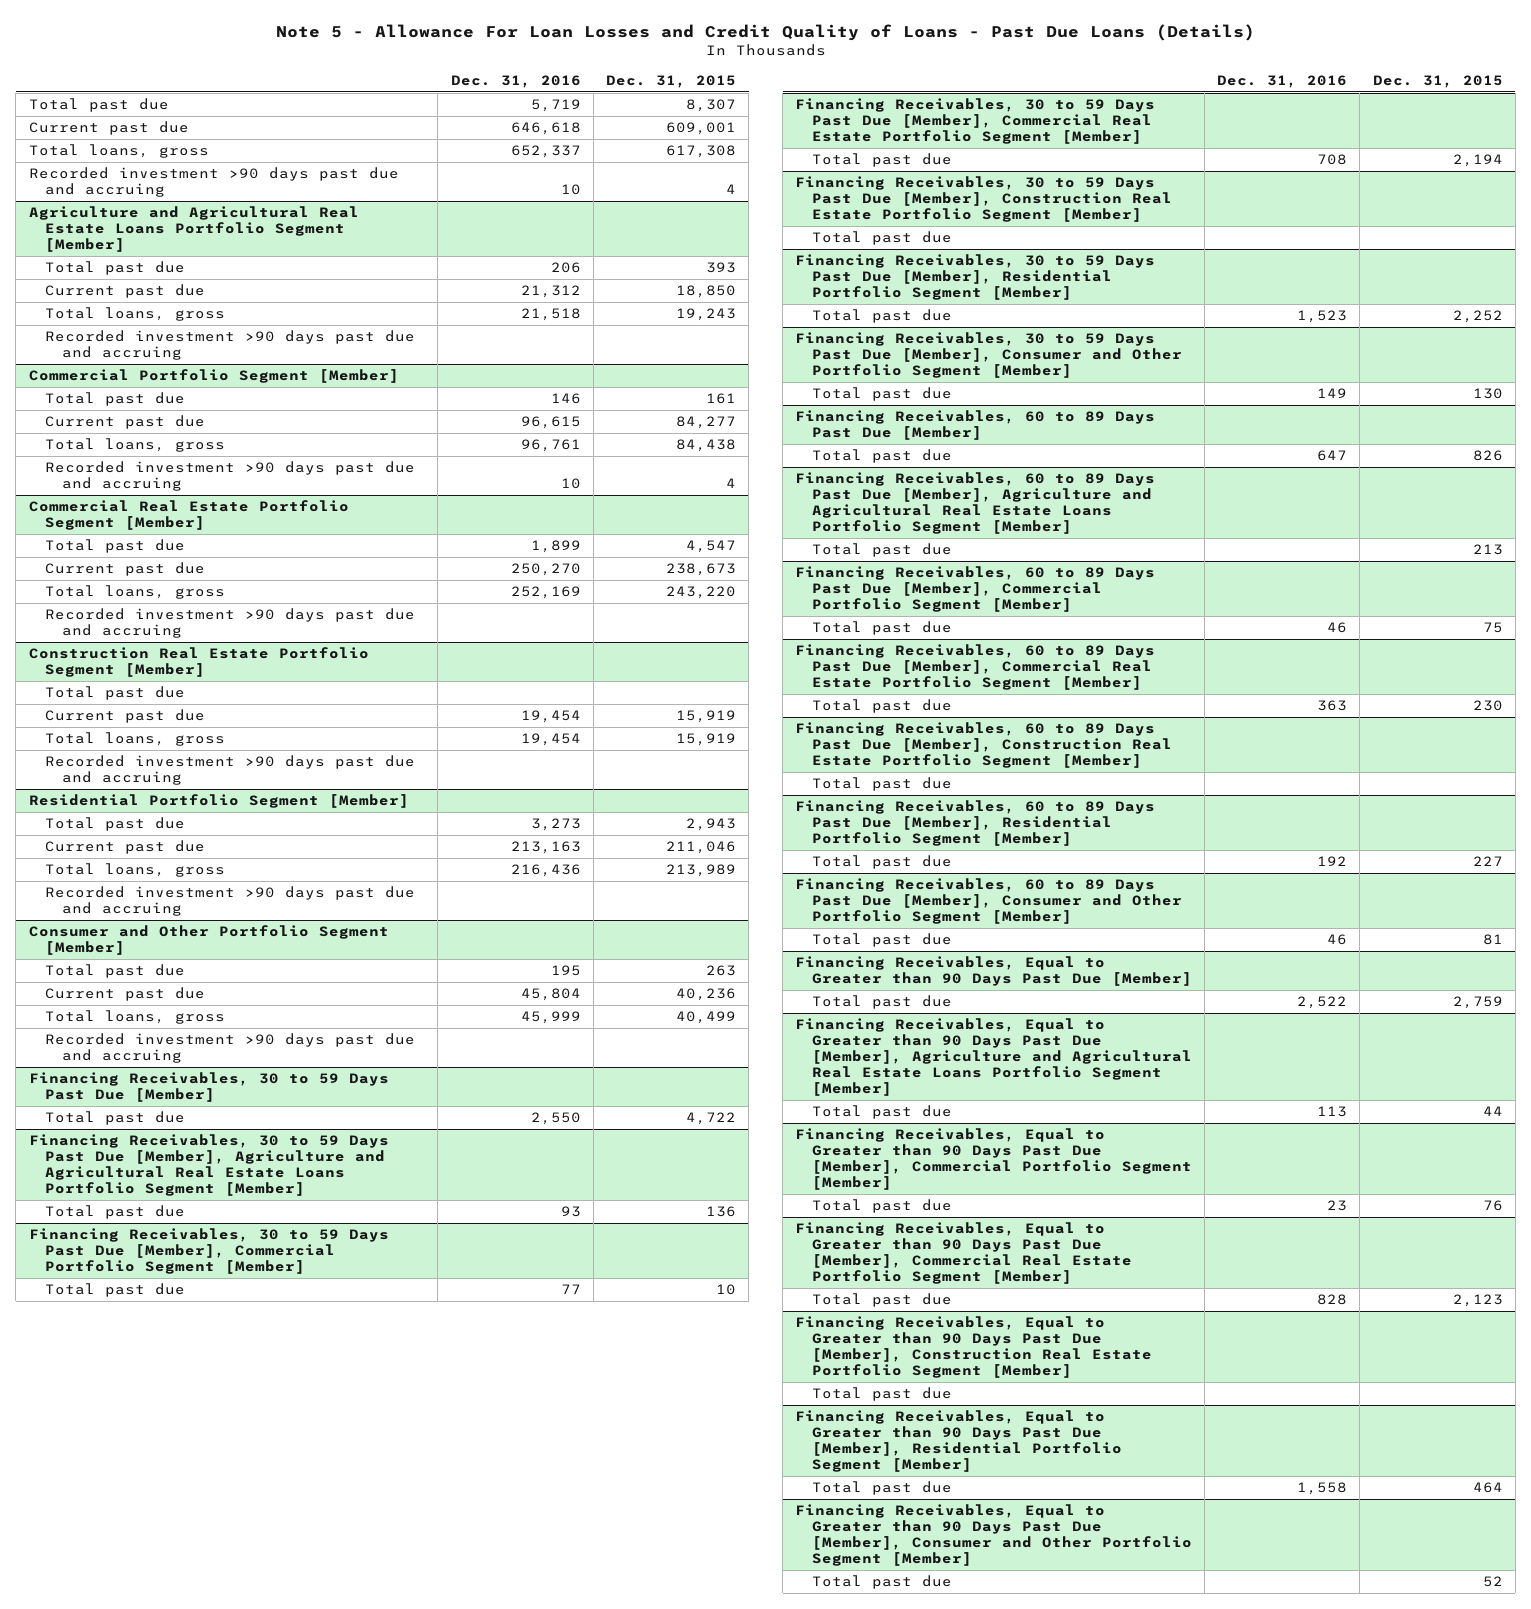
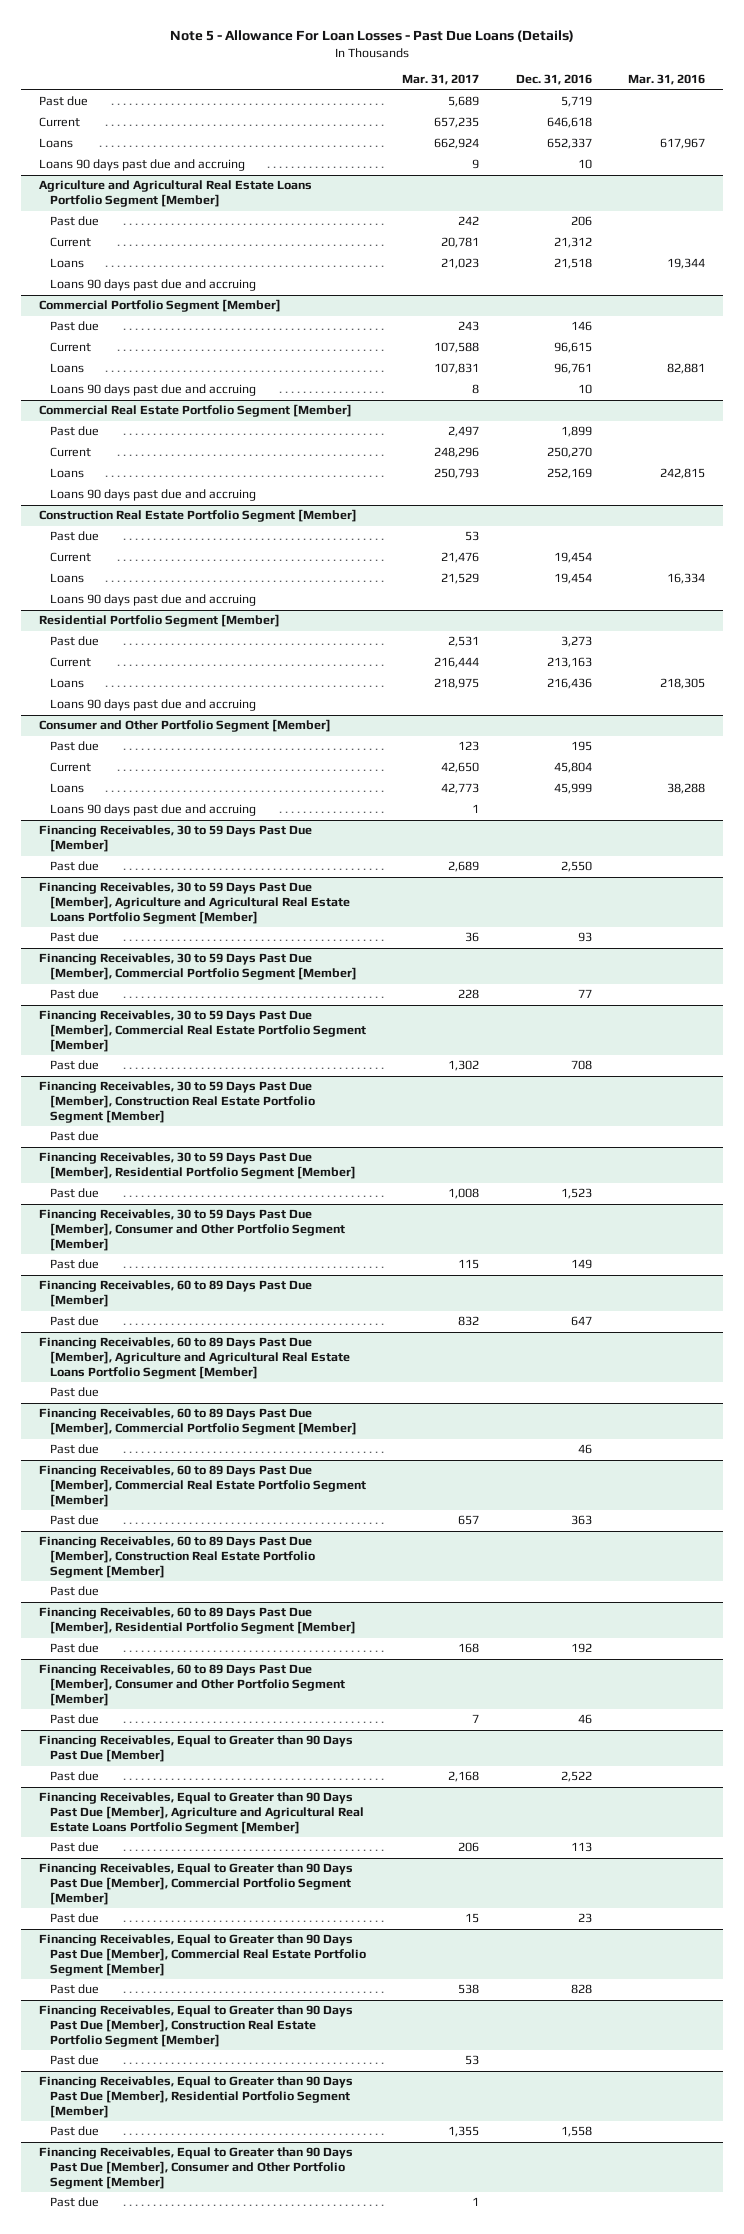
[275,23,1255,41] Note 5 - Allowance For Loan Losses and Credit Quality of Loans - Past Due Loans (Details) -> [169,29,574,42] Note 5 - Allowance For Loan Losses - Past Due Loans (Details)
[605,74,736,88] Dec. 31, 2015 -> none
none -> [402,74,480,86] Mar. 31, 2017
none -> [627,74,705,86] Mar. 31, 2016
[28,98,169,113] Total past due -> [38,96,88,107] Past due
[28,121,189,136] Current past due -> [38,117,80,128] Current
[28,144,209,159] Total loans, gross -> [38,138,73,149] Loans
[28,167,399,198] Recorded investment >90 days past due and accruing -> [38,159,245,172] Loans 90 days past due and accruing
[45,261,186,276] Total past due -> [50,216,100,227] Past due
[45,284,206,299] Current past due -> [50,237,92,248] Current
[45,307,226,322] Total loans, gross -> [50,258,85,269] Loans
[45,330,416,361] Recorded investment >90 days past due and accruing -> [50,279,257,292] Loans 90 days past due and accruing
[45,392,186,407] Total past due -> [50,321,100,332] Past due
[45,415,206,430] Current past due -> [50,342,92,353] Current
[45,438,226,453] Total loans, gross -> [50,363,85,374] Loans
[45,461,416,492] Recorded investment >90 days past due and accruing -> [50,384,257,397] Loans 90 days past due and accruing
[45,539,186,554] Total past due -> [50,426,100,437] Past due
[45,562,206,577] Current past due -> [50,447,92,458] Current
[45,585,226,600] Total loans, gross -> [50,468,85,479] Loans
[45,608,416,639] Recorded investment >90 days past due and accruing -> [50,489,257,502] Loans 90 days past due and accruing
[45,686,186,701] Total past due -> [50,531,100,542] Past due
[45,709,206,724] Current past due -> [50,552,92,563] Current
[45,732,226,747] Total loans, gross -> [50,573,85,584] Loans
[45,755,416,786] Recorded investment >90 days past due and accruing -> [50,594,257,607] Loans 90 days past due and accruing
[45,817,186,832] Total past due -> [50,636,100,647] Past due
[45,840,206,855] Current past due -> [50,657,92,668] Current
[45,863,226,878] Total loans, gross -> [50,678,85,689] Loans
[45,886,416,917] Recorded investment >90 days past due and accruing -> [50,699,257,712] Loans 90 days past due and accruing
[45,964,186,979] Total past due -> [50,741,100,752] Past due
[45,987,206,1002] Current past due -> [50,762,92,773] Current
[45,1010,226,1025] Total loans, gross -> [50,783,85,794] Loans
[45,1033,416,1064] Recorded investment >90 days past due and accruing -> [50,804,257,817] Loans 90 days past due and accruing
[45,1111,186,1126] Total past due -> [50,861,100,872] Past due
[45,1205,186,1220] Total past due -> [50,932,100,943] Past due
[45,1283,186,1298] Total past due -> [50,989,100,1000] Past due
[811,153,952,168] Total past due -> [50,1060,100,1071] Past due
[811,231,952,246] Total past due -> [50,1131,100,1142] Past due
[811,309,952,324] Total past due -> [50,1188,100,1199] Past due
[811,387,952,402] Total past due -> [50,1259,100,1270] Past due
[811,449,952,464] Total past due -> [50,1316,100,1327] Past due
[811,543,952,558] Total past due -> [50,1387,100,1398] Past due
[811,621,952,636] Total past due -> [50,1444,100,1455] Past due
[811,699,952,714] Total past due -> [50,1515,100,1526] Past due
[811,777,952,792] Total past due -> [50,1586,100,1597] Past due
[811,855,952,870] Total past due -> [50,1643,100,1654] Past due
[811,933,952,948] Total past due -> [50,1714,100,1725] Past due
[811,995,952,1010] Total past due -> [50,1771,100,1782] Past due
[811,1105,952,1120] Total past due -> [50,1842,100,1853] Past due
[811,1199,952,1214] Total past due -> [50,1913,100,1924] Past due
[811,1293,952,1308] Total past due -> [50,1984,100,1995] Past due
[811,1387,952,1402] Total past due -> [50,2055,100,2066] Past due
[811,1481,952,1496] Total past due -> [50,2126,100,2137] Past due
[811,1575,952,1590] Total past due -> [50,2197,100,2208] Past due

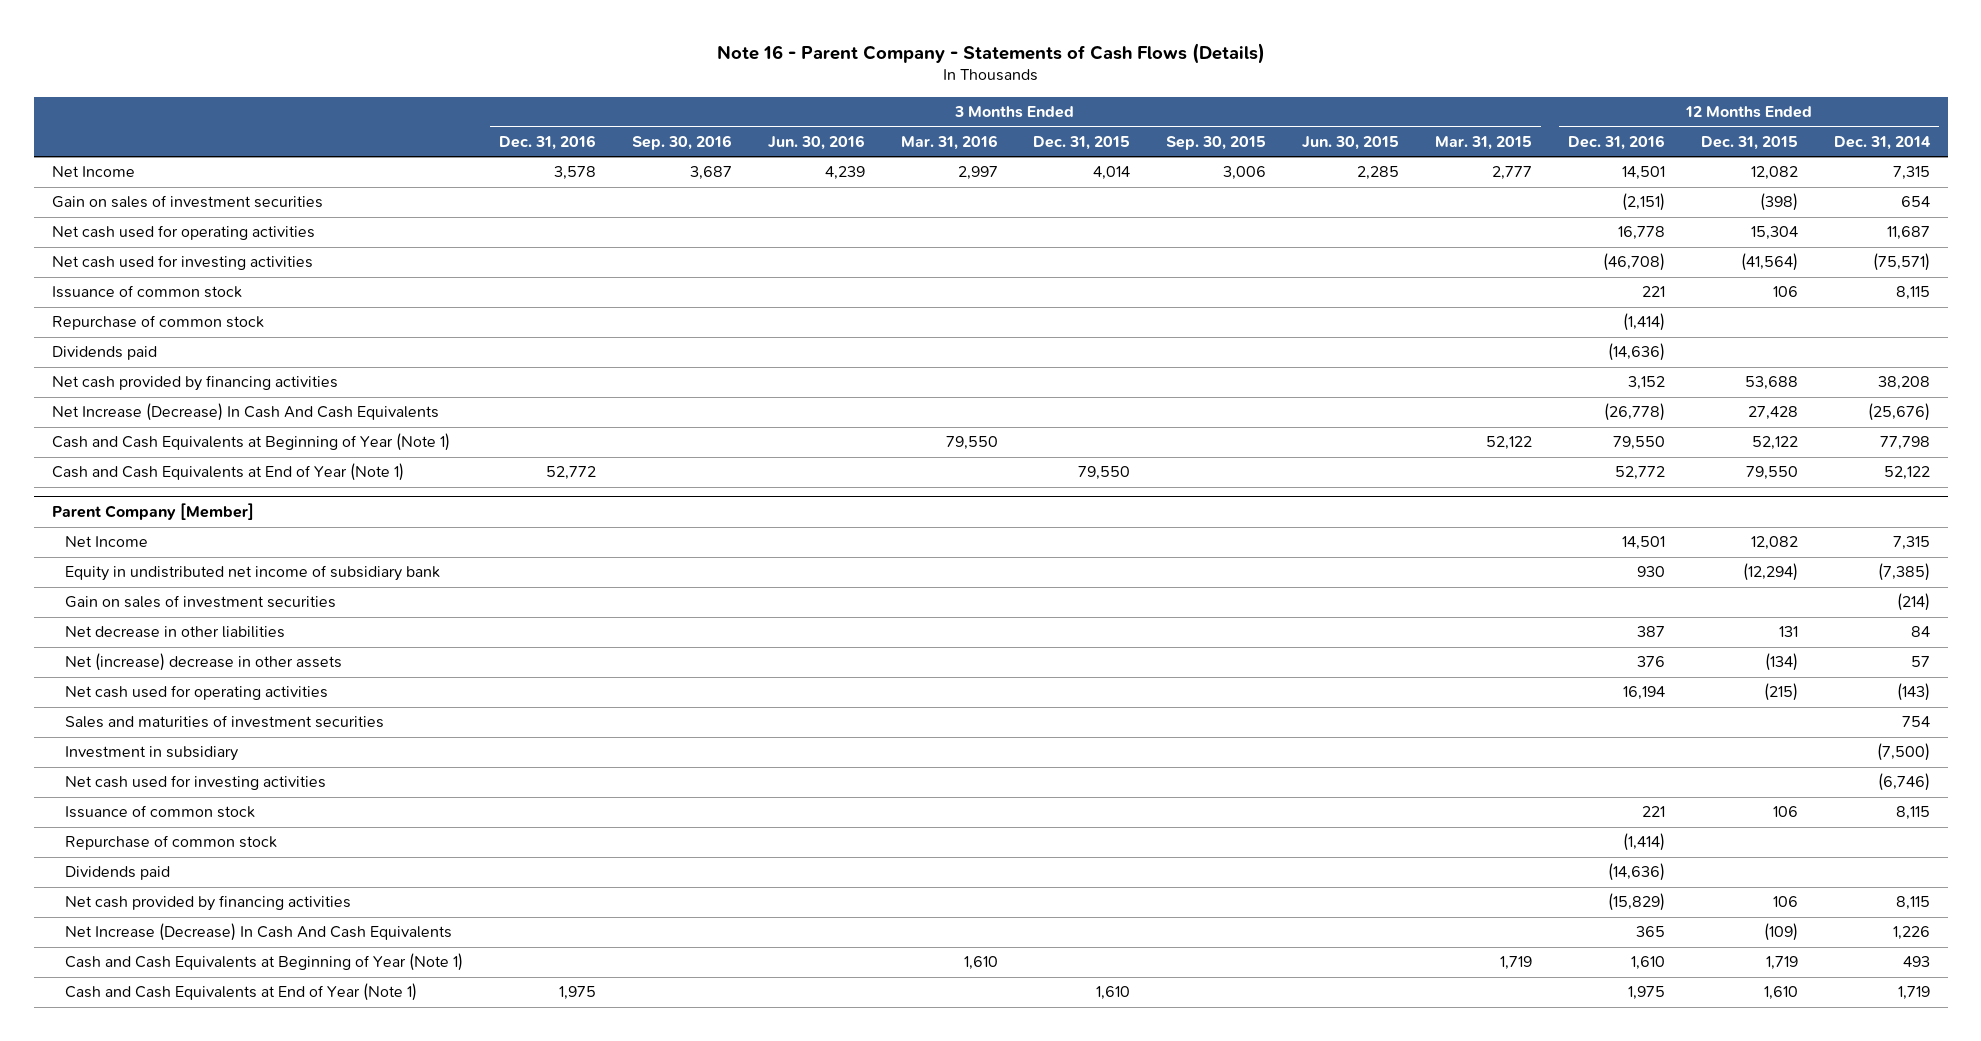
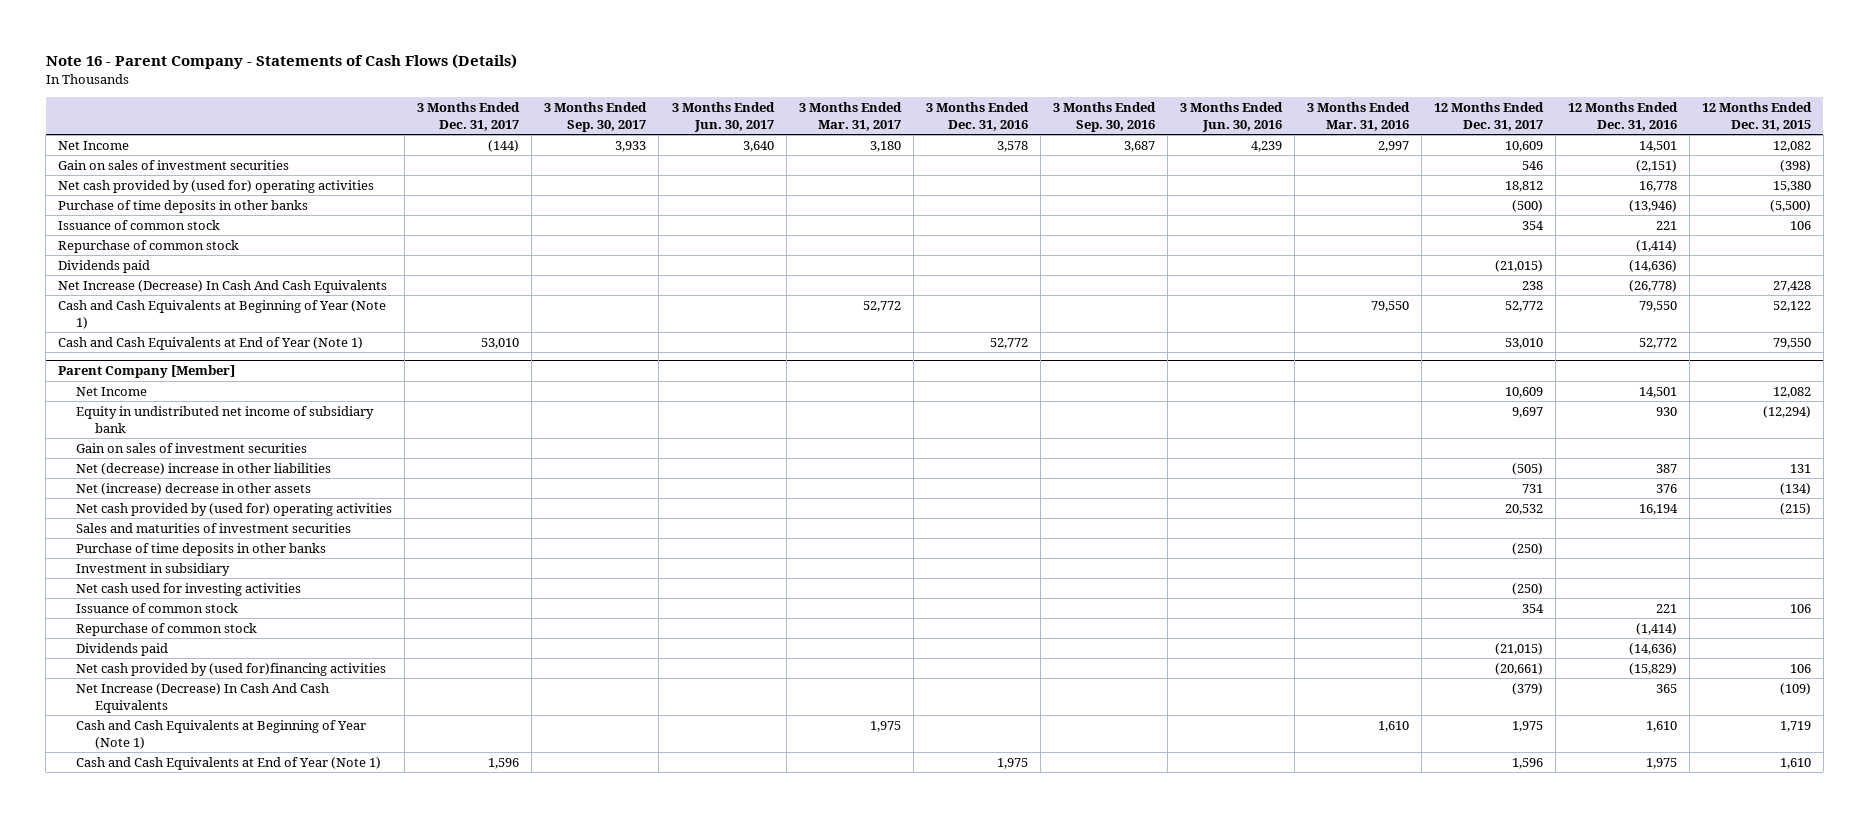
[1033,135,1131,150] Dec. 31, 2015 -> none
[1166,135,1267,150] Sep. 30, 2015 -> none
[1302,135,1400,150] Jun. 30, 2015 -> none
[1435,135,1533,150] Mar. 31, 2015 -> none
[1833,135,1931,150] Dec. 31, 2014 -> none
none -> [417,101,521,131] 3 Months Ended Dec. 31, 2017
none -> [544,101,648,132] 3 Months Ended Sep. 30, 2017
none -> [671,101,775,132] 3 Months Ended Jun. 30, 2017
none -> [798,101,902,131] 3 Months Ended Mar. 31, 2017
none -> [1433,101,1544,131] 12 Months Ended Dec. 31, 2017
[51,255,313,271] Net cash used for investing activities -> none
[51,225,315,241] Net cash used for operating activities -> [58,179,375,193] Net cash provided by (used for) operating activities
[1751,226,1799,241] 15,304 -> [1772,180,1811,192] 15,380
none -> [58,199,309,213] Purchase of time deposits in other banks
[51,375,338,392] Net cash provided by financing activities -> none
[64,626,285,639] Net decrease in other liabilities -> [76,462,332,475] Net (decrease) increase in other liabilities
[64,685,328,701] Net cash used for operating activities -> [76,502,393,516] Net cash provided by (used for) operating activities
none -> [76,542,327,556] Purchase of time deposits in other banks
[64,895,351,912] Net cash provided by financing activities -> [76,662,387,676] Net cash provided by (used for)financing activities

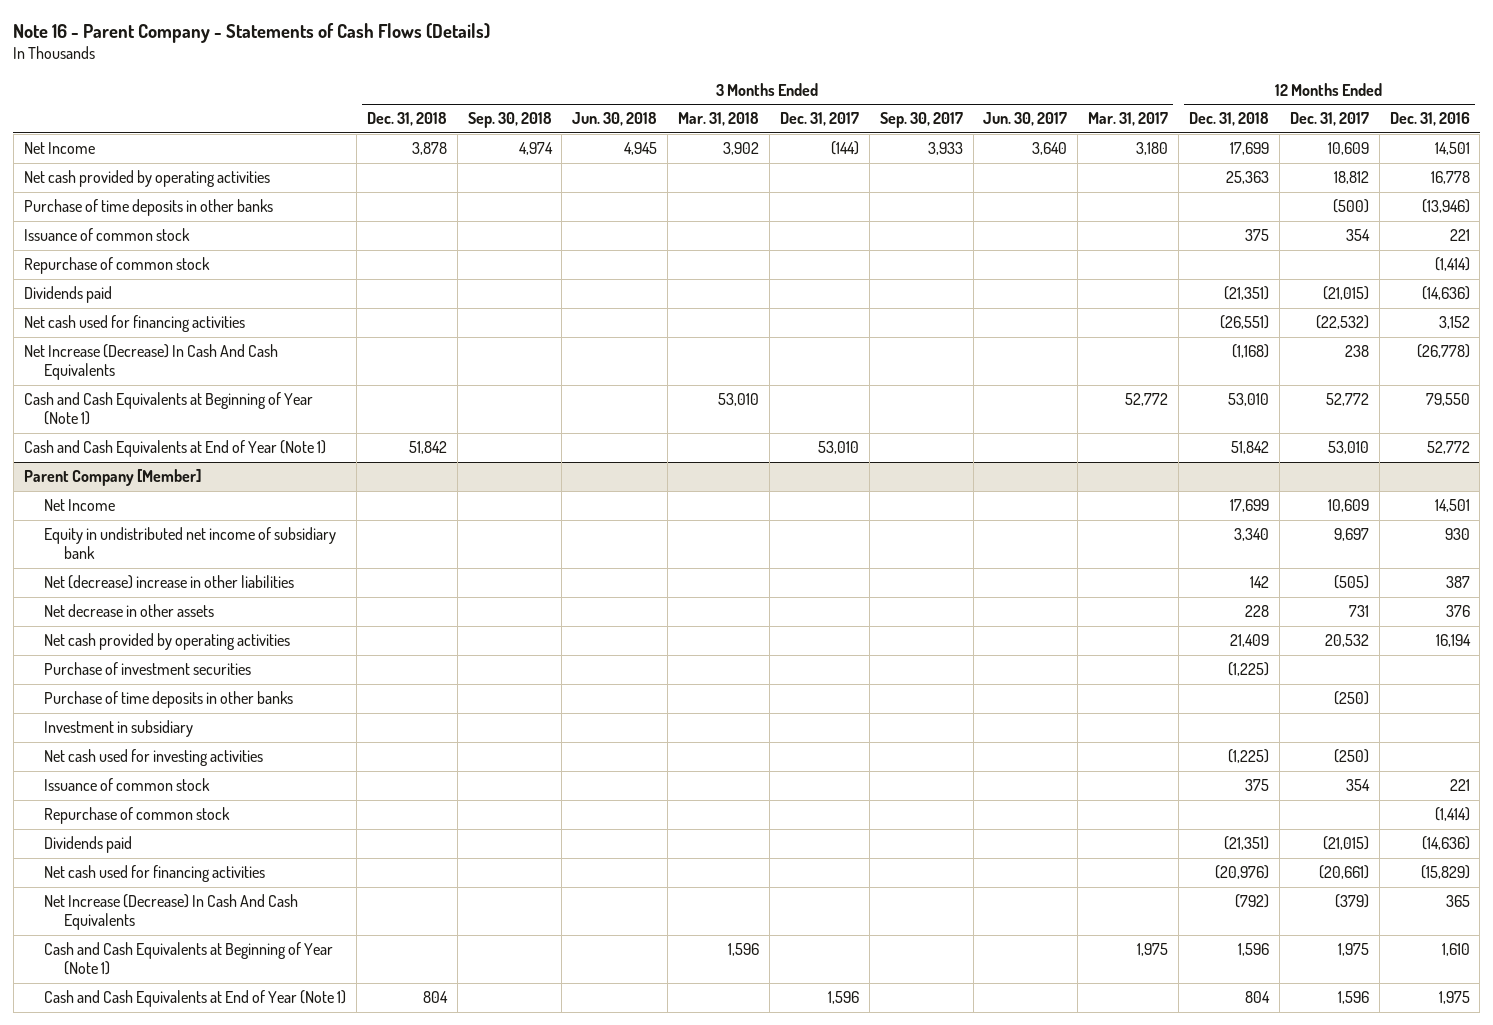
[925,101,1029,131] 3 Months Ended Dec. 31, 2016 -> none
[1052,101,1156,132] 3 Months Ended Sep. 30, 2016 -> none
[1179,101,1283,132] 3 Months Ended Jun. 30, 2016 -> none
[1306,101,1410,131] 3 Months Ended Mar. 31, 2016 -> none
[1701,101,1812,131] 12 Months Ended Dec. 31, 2015 -> none
none -> [366,112,447,127] Dec. 31, 2018
none -> [467,112,552,129] Sep. 30, 2018
none -> [572,112,658,127] Jun. 30, 2018
none -> [678,112,760,127] Mar. 31, 2018
none -> [1189,112,1270,127] Dec. 31, 2018
[58,159,290,170] Gain on sales of investment securities -> none
[58,179,375,193] Net cash provided by (used for) operating activities -> [23,170,270,188] Net cash provided by operating activities
none -> [23,315,245,333] Net cash used for financing activities
[76,442,308,453] Gain on sales of investment securities -> none
[76,522,352,533] Sales and maturities of investment securities -> none
[76,482,312,495] Net (increase) decrease in other assets -> [43,604,214,618] Net decrease in other assets
[76,502,393,516] Net cash provided by (used for) operating activities -> [43,633,290,651] Net cash provided by operating activities
none -> [43,662,251,676] Purchase of investment securities
[76,662,387,676] Net cash provided by (used for)financing activities -> [43,865,265,883] Net cash used for financing activities

